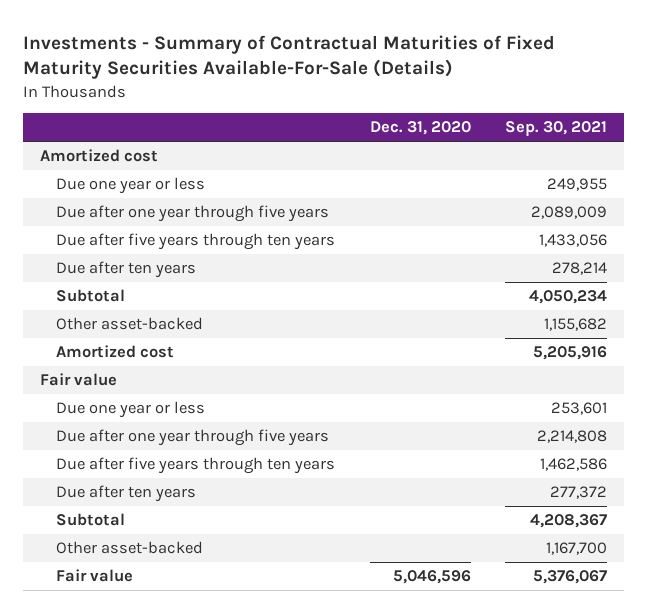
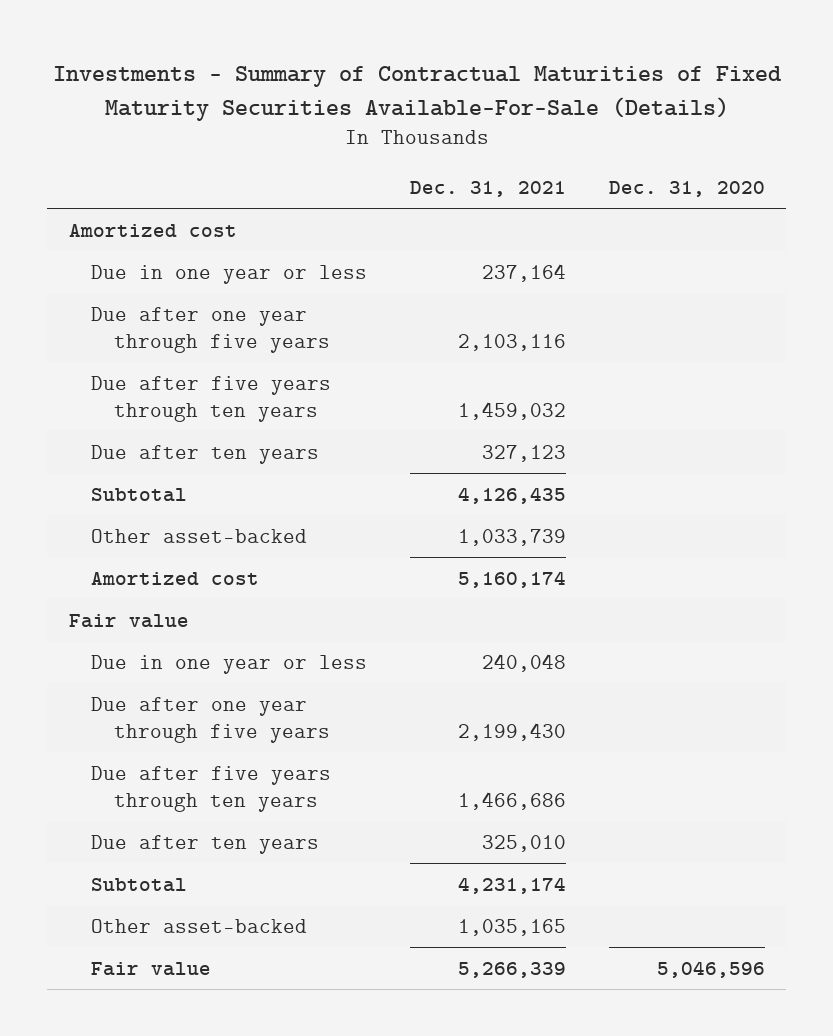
[504,121,607,137] Sep. 30, 2021 -> none
none -> [410,180,567,197] Dec. 31, 2021
[56,177,206,195] Due one year or less -> [91,264,368,284] Due in one year or less
[56,401,206,419] Due one year or less -> [91,654,368,674] Due in one year or less

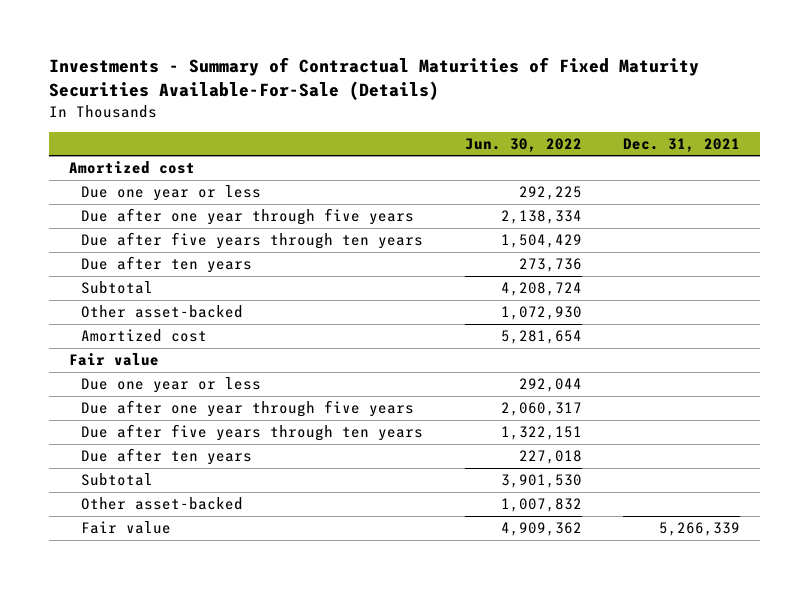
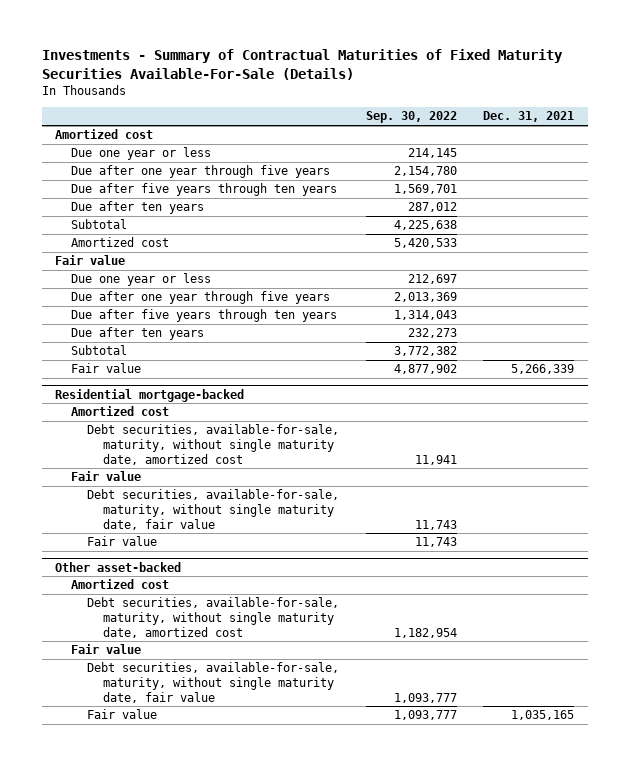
[464,137,582,152] Jun. 30, 2022 -> none
none -> [365,111,457,124] Sep. 30, 2022
[81,305,244,319] Other asset-backed -> none
[81,497,244,511] Other asset-backed -> none
none -> [55,388,245,402] Residential mortgage-backed
none -> [71,406,170,417] Amortized cost
none -> [87,424,340,465] Debt securities, available-for-sale, maturity, without single maturity date, amortized cost
none -> [71,471,142,482] Fair value
none -> [87,489,340,530] Debt securities, available-for-sale, maturity, without single maturity date, fair value
none -> [87,536,158,547] Fair value
none -> [55,561,182,572] Other asset-backed
none -> [71,579,170,590] Amortized cost
none -> [87,597,340,638] Debt securities, available-for-sale, maturity, without single maturity date, amortized cost
none -> [71,644,142,655] Fair value
none -> [87,662,340,703] Debt securities, available-for-sale, maturity, without single maturity date, fair value
none -> [87,709,158,720] Fair value

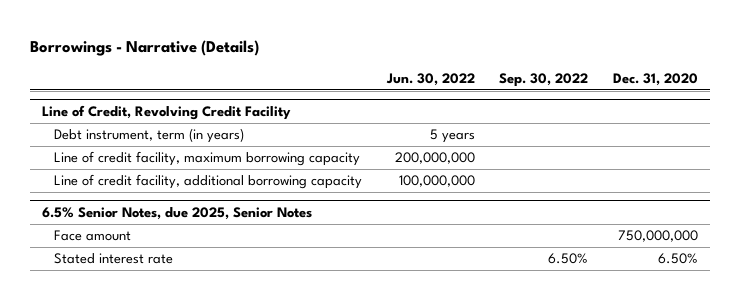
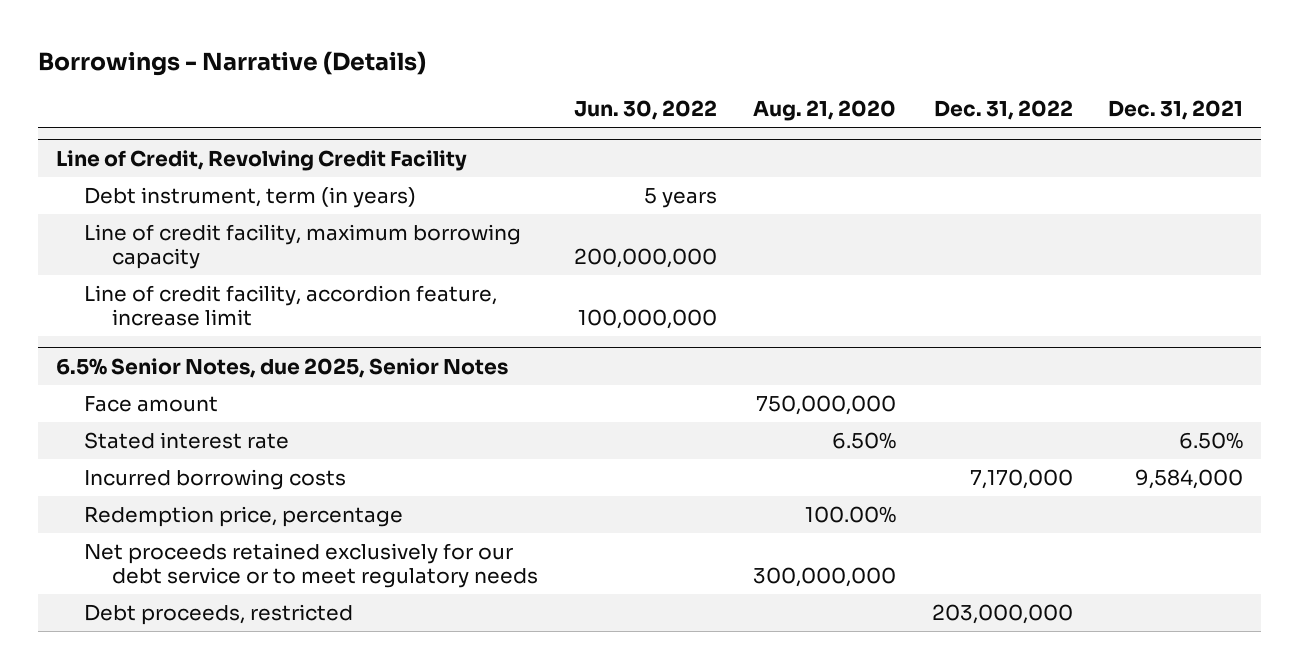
[499,72,589,87] Sep. 30, 2022 -> none
[612,72,698,86] Dec. 31, 2020 -> none
none -> [752,100,896,122] Aug. 21, 2020
none -> [933,100,1073,121] Dec. 31, 2022
none -> [1108,100,1244,121] Dec. 31, 2021
[54,174,363,190] Line of credit facility, additional borrowing capacity -> [83,284,497,326] Line of credit facility, accordion feature, increase limit
none -> [83,468,346,490] Incurred borrowing costs
none -> [83,505,403,527] Redemption price, percentage
none -> [83,542,539,588] Net proceeds retained exclusively for our debt service or to meet regulatory needs
none -> [83,603,353,625] Debt proceeds, restricted

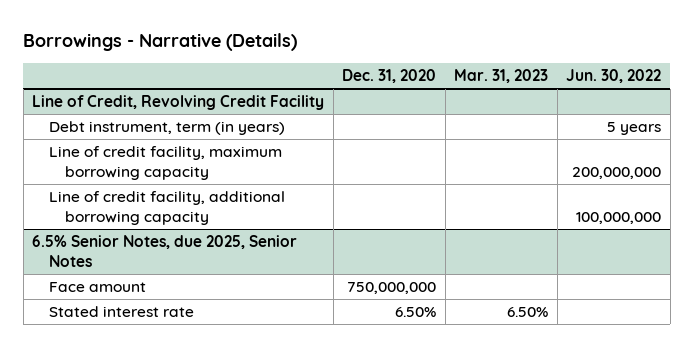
[752,100,896,122] Aug. 21, 2020 -> none
[933,100,1073,121] Dec. 31, 2022 -> none
[1108,100,1244,121] Dec. 31, 2021 -> none
none -> [342,68,437,83] Dec. 31, 2020
none -> [454,68,549,83] Mar. 31, 2023
[83,284,497,326] Line of credit facility, accordion feature, increase limit -> [48,191,285,226] Line of credit facility, additional borrowing capacity
[83,468,346,490] Incurred borrowing costs -> none
[83,505,403,527] Redemption price, percentage -> none
[83,542,539,588] Net proceeds retained exclusively for our debt service or to meet regulatory needs -> none
[83,603,353,625] Debt proceeds, restricted -> none

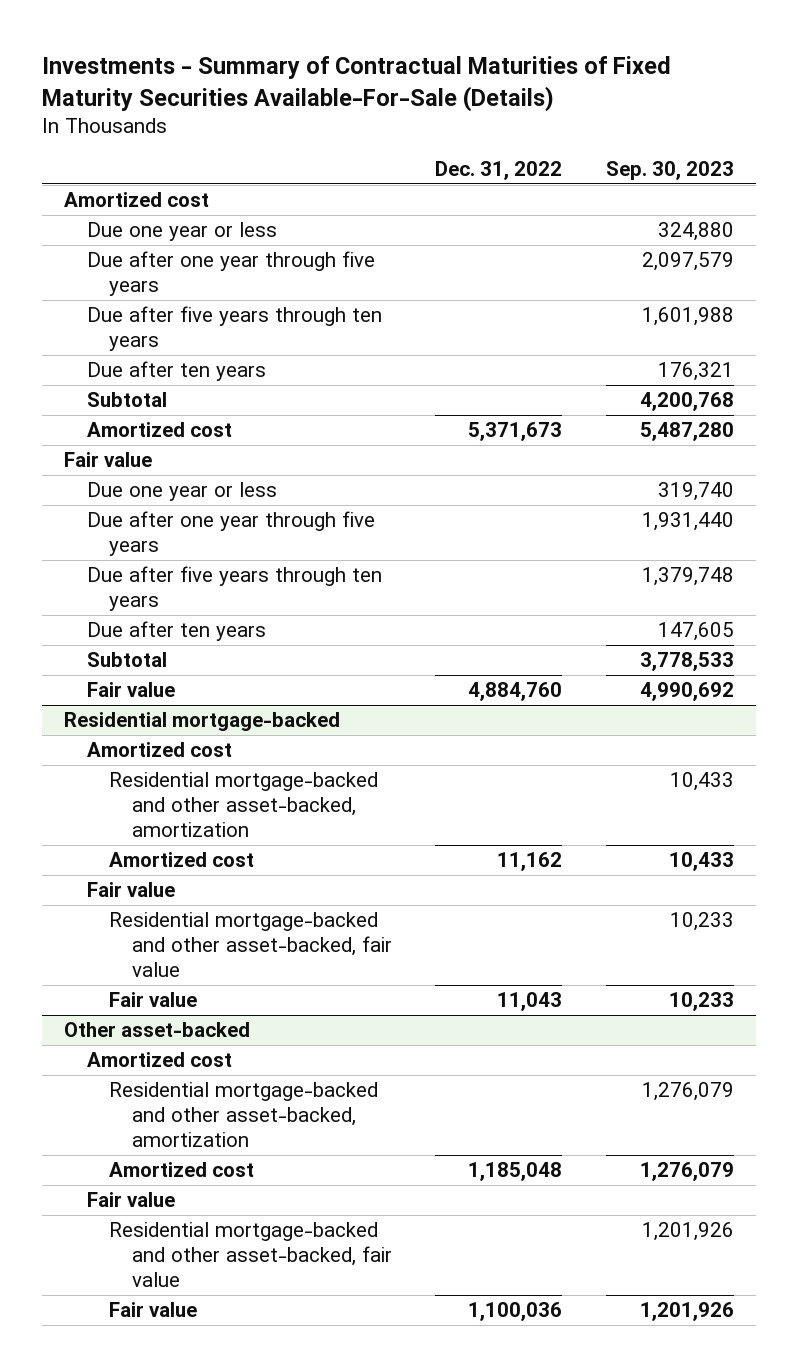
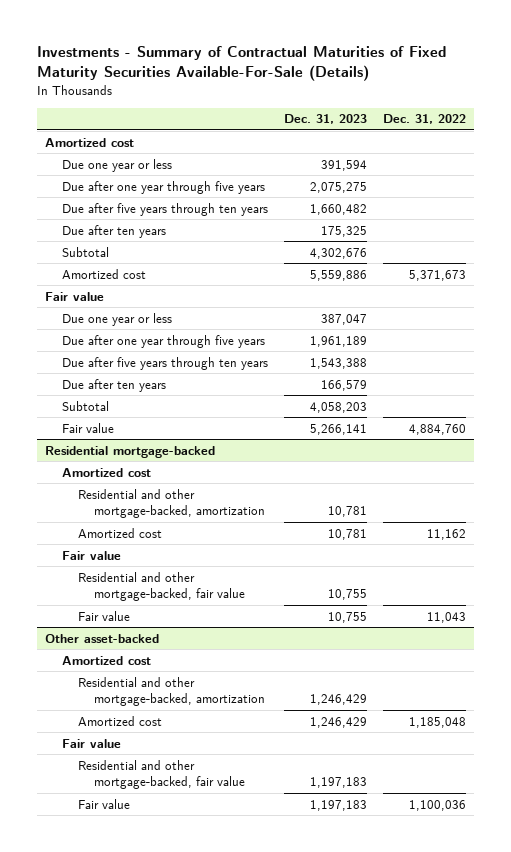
[606,161,735,181] Sep. 30, 2023 -> none
none -> [283,114,367,125] Dec. 31, 2023
[109,772,379,837] Residential mortgage-backed and other asset-backed, amortization -> [77,488,266,519] Residential and other mortgage-backed, amortization
[109,912,392,977] Residential mortgage-backed and other asset-backed, fair value -> [77,571,246,602] Residential and other mortgage-backed, fair value
[109,1082,379,1147] Residential mortgage-backed and other asset-backed, amortization -> [77,676,266,707] Residential and other mortgage-backed, amortization
[109,1222,392,1287] Residential mortgage-backed and other asset-backed, fair value -> [77,759,246,790] Residential and other mortgage-backed, fair value

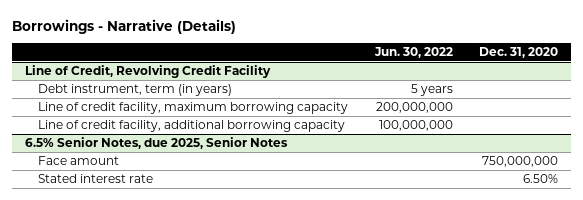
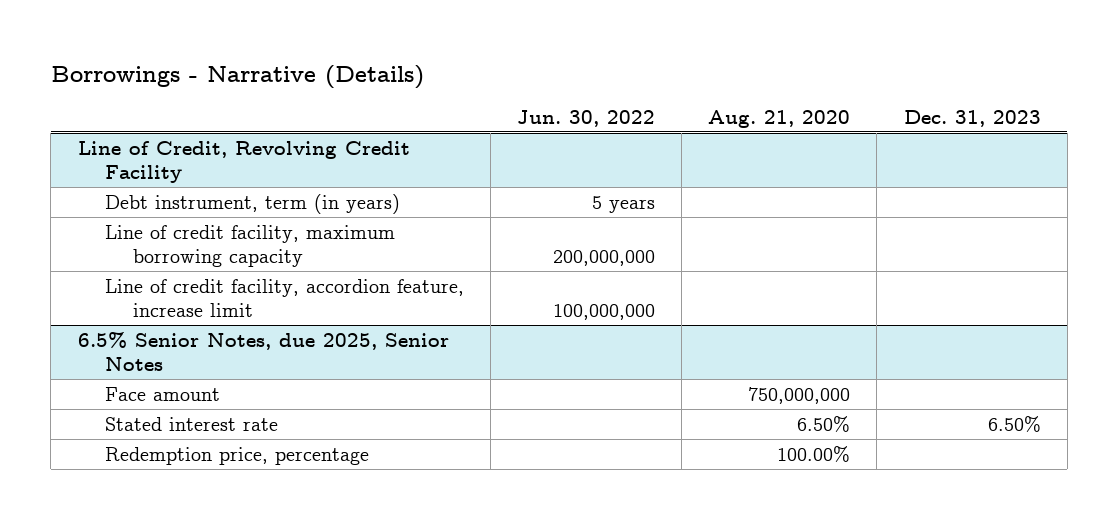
[478,46,558,58] Dec. 31, 2020 -> none
none -> [708,109,851,128] Aug. 21, 2020
none -> [903,109,1041,127] Dec. 31, 2023
[38,120,346,133] Line of credit facility, additional borrowing capacity -> [105,278,465,318] Line of credit facility, accordion feature, increase limit
none -> [105,446,370,465] Redemption price, percentage

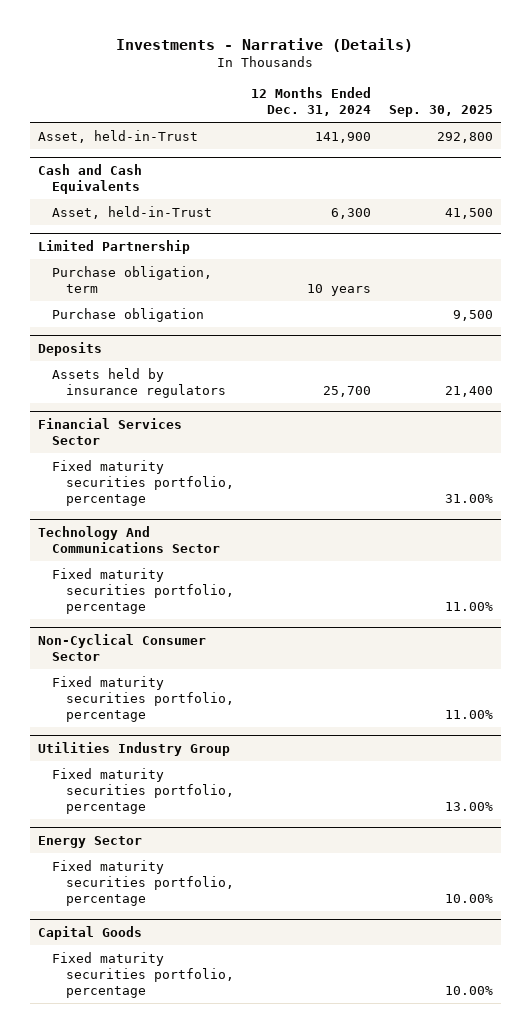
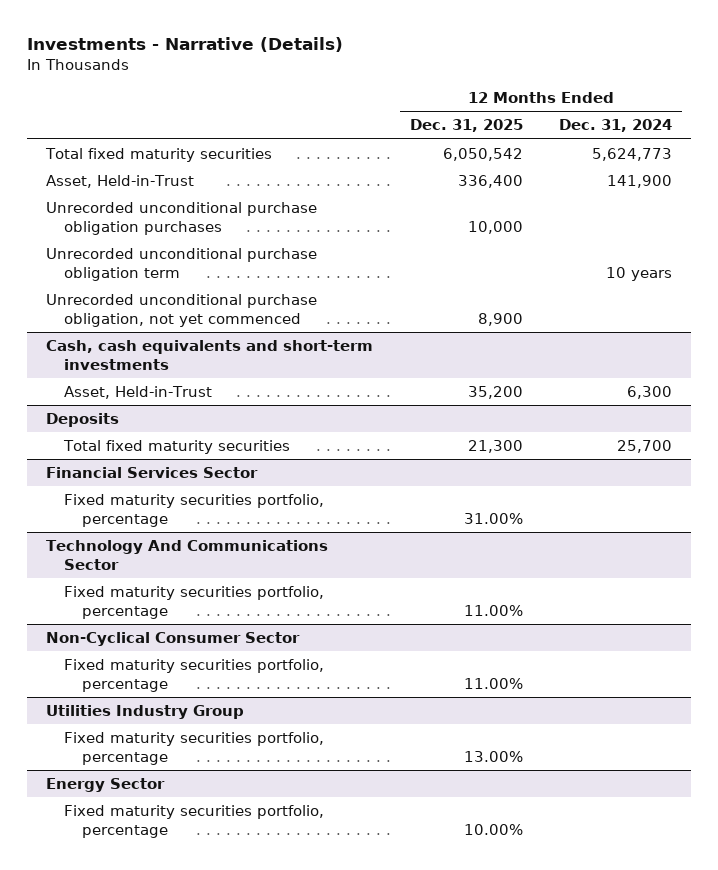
[388,104,493,117] Sep. 30, 2025 -> none
none -> [409,119,523,133] Dec. 31, 2025
[38,239,191,254] Limited Partnership -> none
[52,265,213,293] Purchase obligation, term -> none
[52,307,205,322] Purchase obligation -> none
none -> [44,147,272,162] Total fixed maturity securities
[38,129,199,143] Asset, held-in-Trust -> [45,174,194,188] Asset, Held-in-Trust
none -> [45,201,317,235] Unrecorded unconditional purchase obligation purchases
none -> [45,247,317,281] Unrecorded unconditional purchase obligation term
none -> [45,293,317,327] Unrecorded unconditional purchase obligation, not yet commenced
[38,163,143,194] Cash and Cash Equivalents -> [45,339,373,370] Cash, cash equivalents and short-term investments
[52,205,213,219] Asset, held-in-Trust -> [63,385,212,399] Asset, Held-in-Trust
[52,367,227,398] Assets held by insurance regulators -> [62,439,290,454] Total fixed maturity securities
[38,925,143,940] Capital Goods -> none
[52,951,235,998] Fixed maturity securities portfolio, percentage -> none

